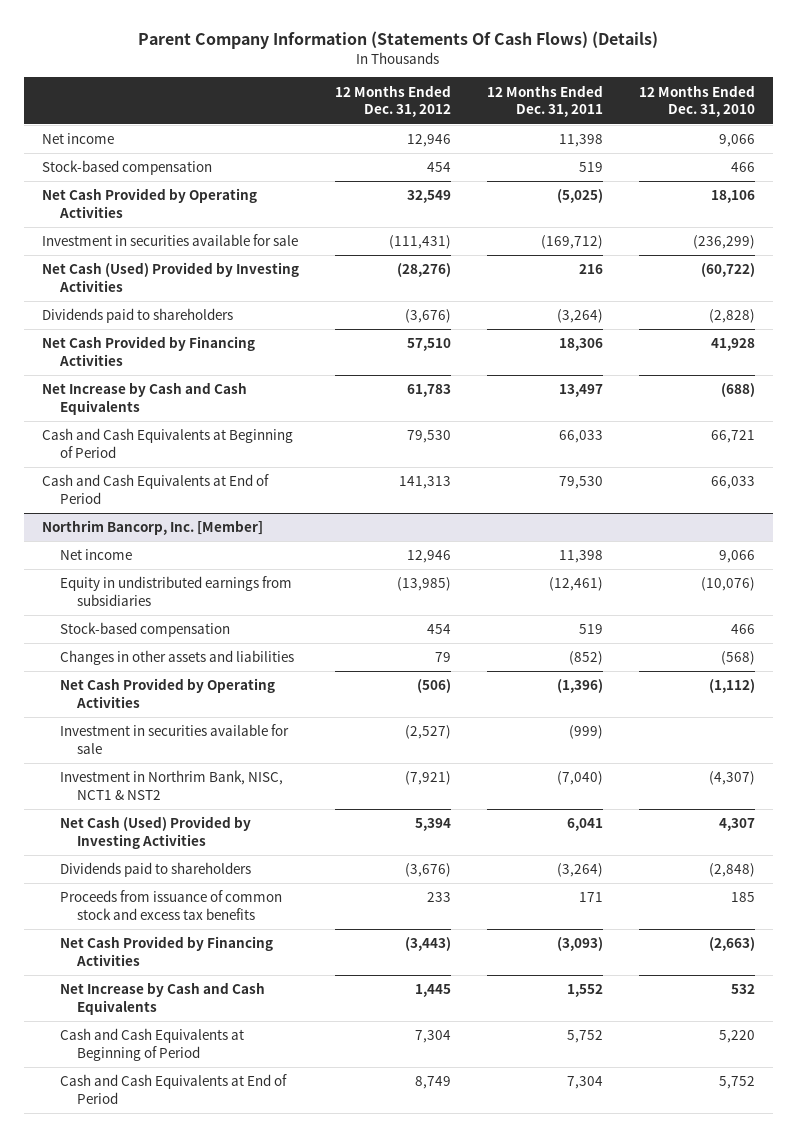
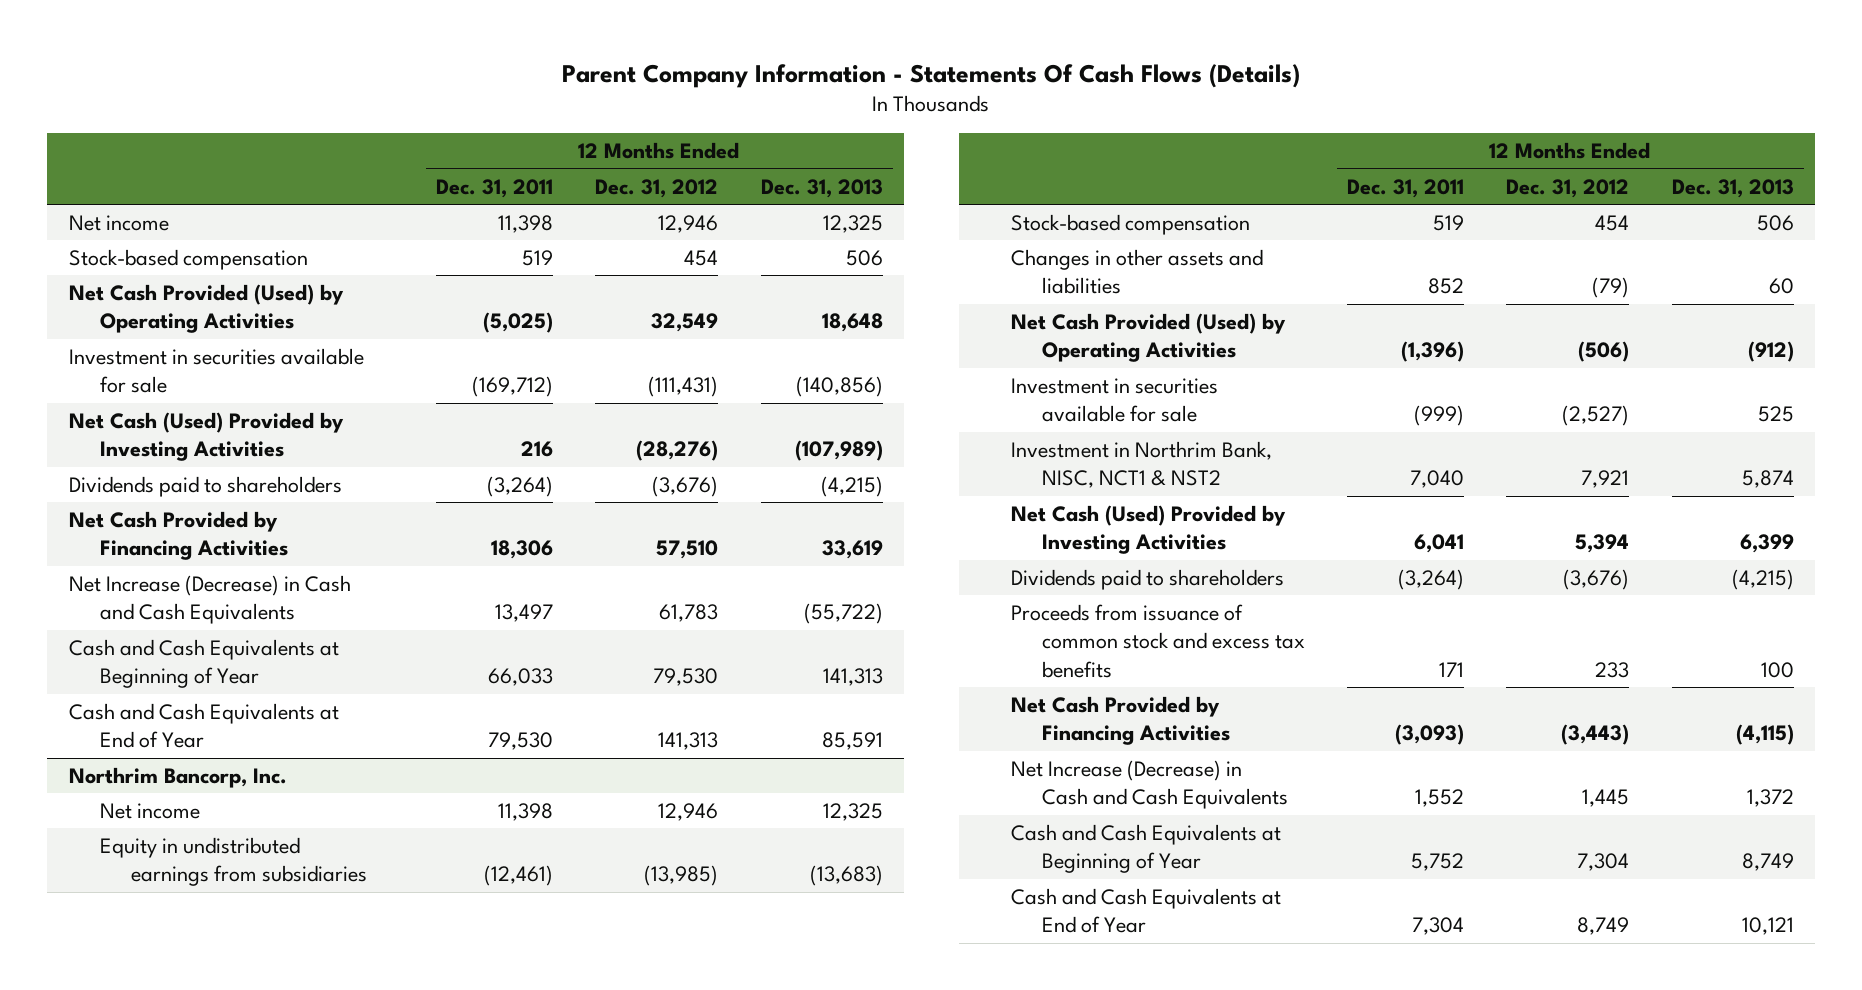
[138,31,659,50] Parent Company Information (Statements Of Cash Flows) (Details) -> [562,63,1301,88] Parent Company Information - Statements Of Cash Flows (Details)
[638,84,755,118] 12 Months Ended Dec. 31, 2010 -> none
none -> [760,178,883,198] Dec. 31, 2013
[41,188,257,219] Net Cash Provided by Operating Activities -> [68,283,344,334] Net Cash Provided (Used) by Operating Activities
[41,382,247,416] Net Increase by Cash and Cash Equivalents -> [68,574,351,625] Net Increase (Decrease) in Cash and Cash Equivalents
[41,428,293,459] Cash and Cash Equivalents at Beginning of Period -> [68,638,339,689] Cash and Cash Equivalents at Beginning of Year
[41,474,269,505] Cash and Cash Equivalents at End of Period -> [68,702,339,749] Cash and Cash Equivalents at End of Year
[41,520,263,536] Northrim Bancorp, Inc. [Member] -> [68,766,287,788] Northrim Bancorp, Inc.
[434,652,451,663] 79 -> [1592,277,1630,299] (79)
[568,651,603,666] (852) -> [1428,278,1465,295] 852
[59,678,275,709] Net Cash Provided by Operating Activities -> [1010,312,1286,363] Net Cash Provided (Used) by Operating Activities
[404,771,451,786] (7,921) -> [1581,470,1630,489] 7,921
[556,771,603,786] (7,040) -> [1410,470,1465,489] 7,040
[59,982,265,1016] Net Increase by Cash and Cash Equivalents -> [1010,759,1288,810] Net Increase (Decrease) in Cash and Cash Equivalents
[59,1028,244,1062] Cash and Cash Equivalents at Beginning of Period -> [1010,823,1281,874] Cash and Cash Equivalents at Beginning of Year
[59,1074,287,1105] Cash and Cash Equivalents at End of Period -> [1010,887,1281,934] Cash and Cash Equivalents at End of Year

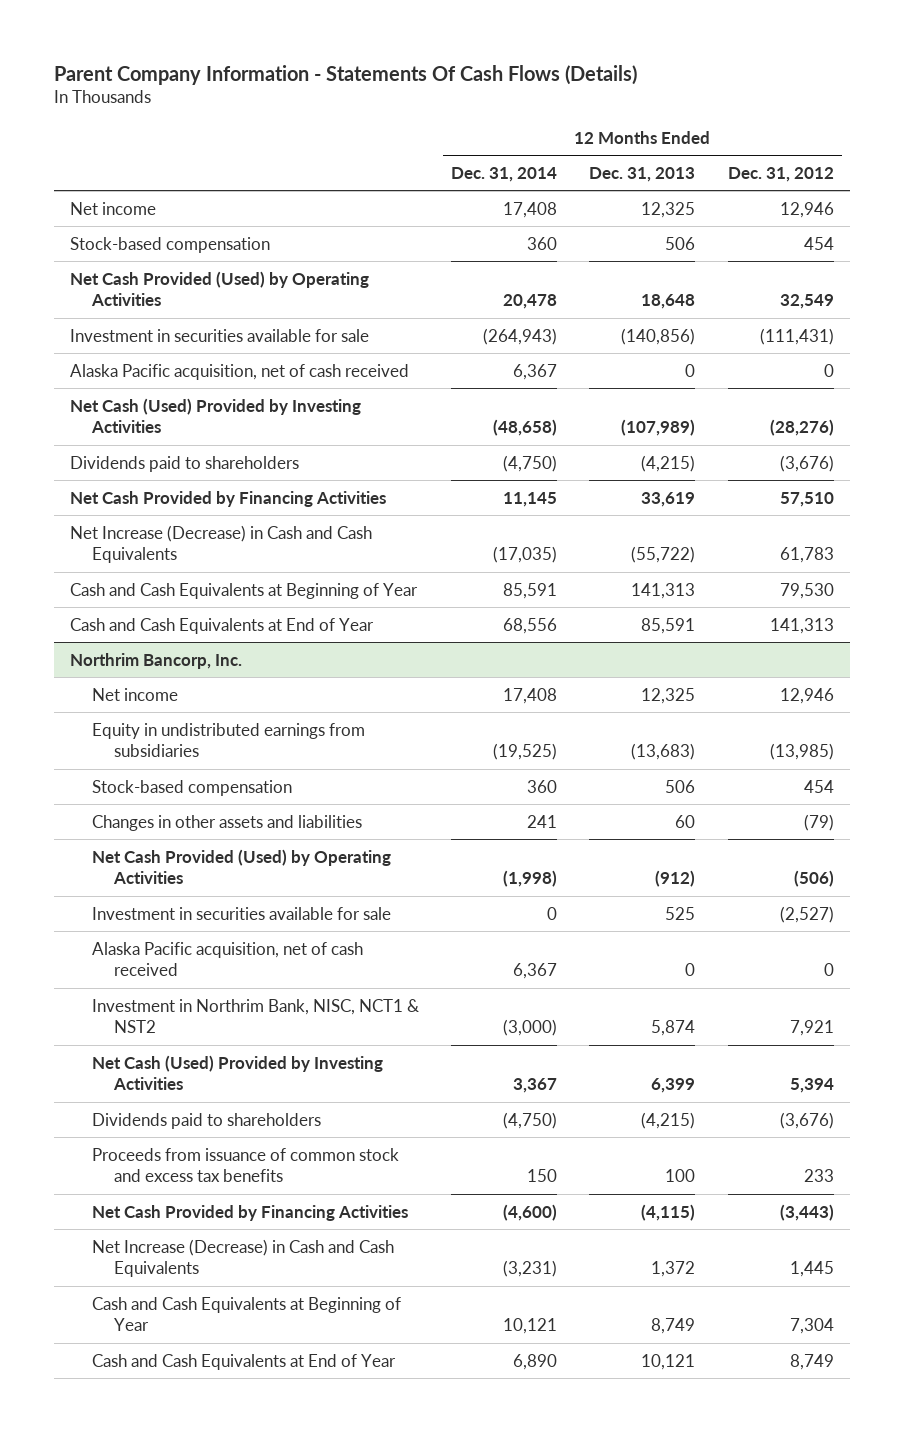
[436,178,554,198] Dec. 31, 2011 -> none
none -> [451,166,558,182] Dec. 31, 2014
none -> [70,363,410,380] Alaska Pacific acquisition, net of cash received
none -> [92,941,364,977] Alaska Pacific acquisition, net of cash received

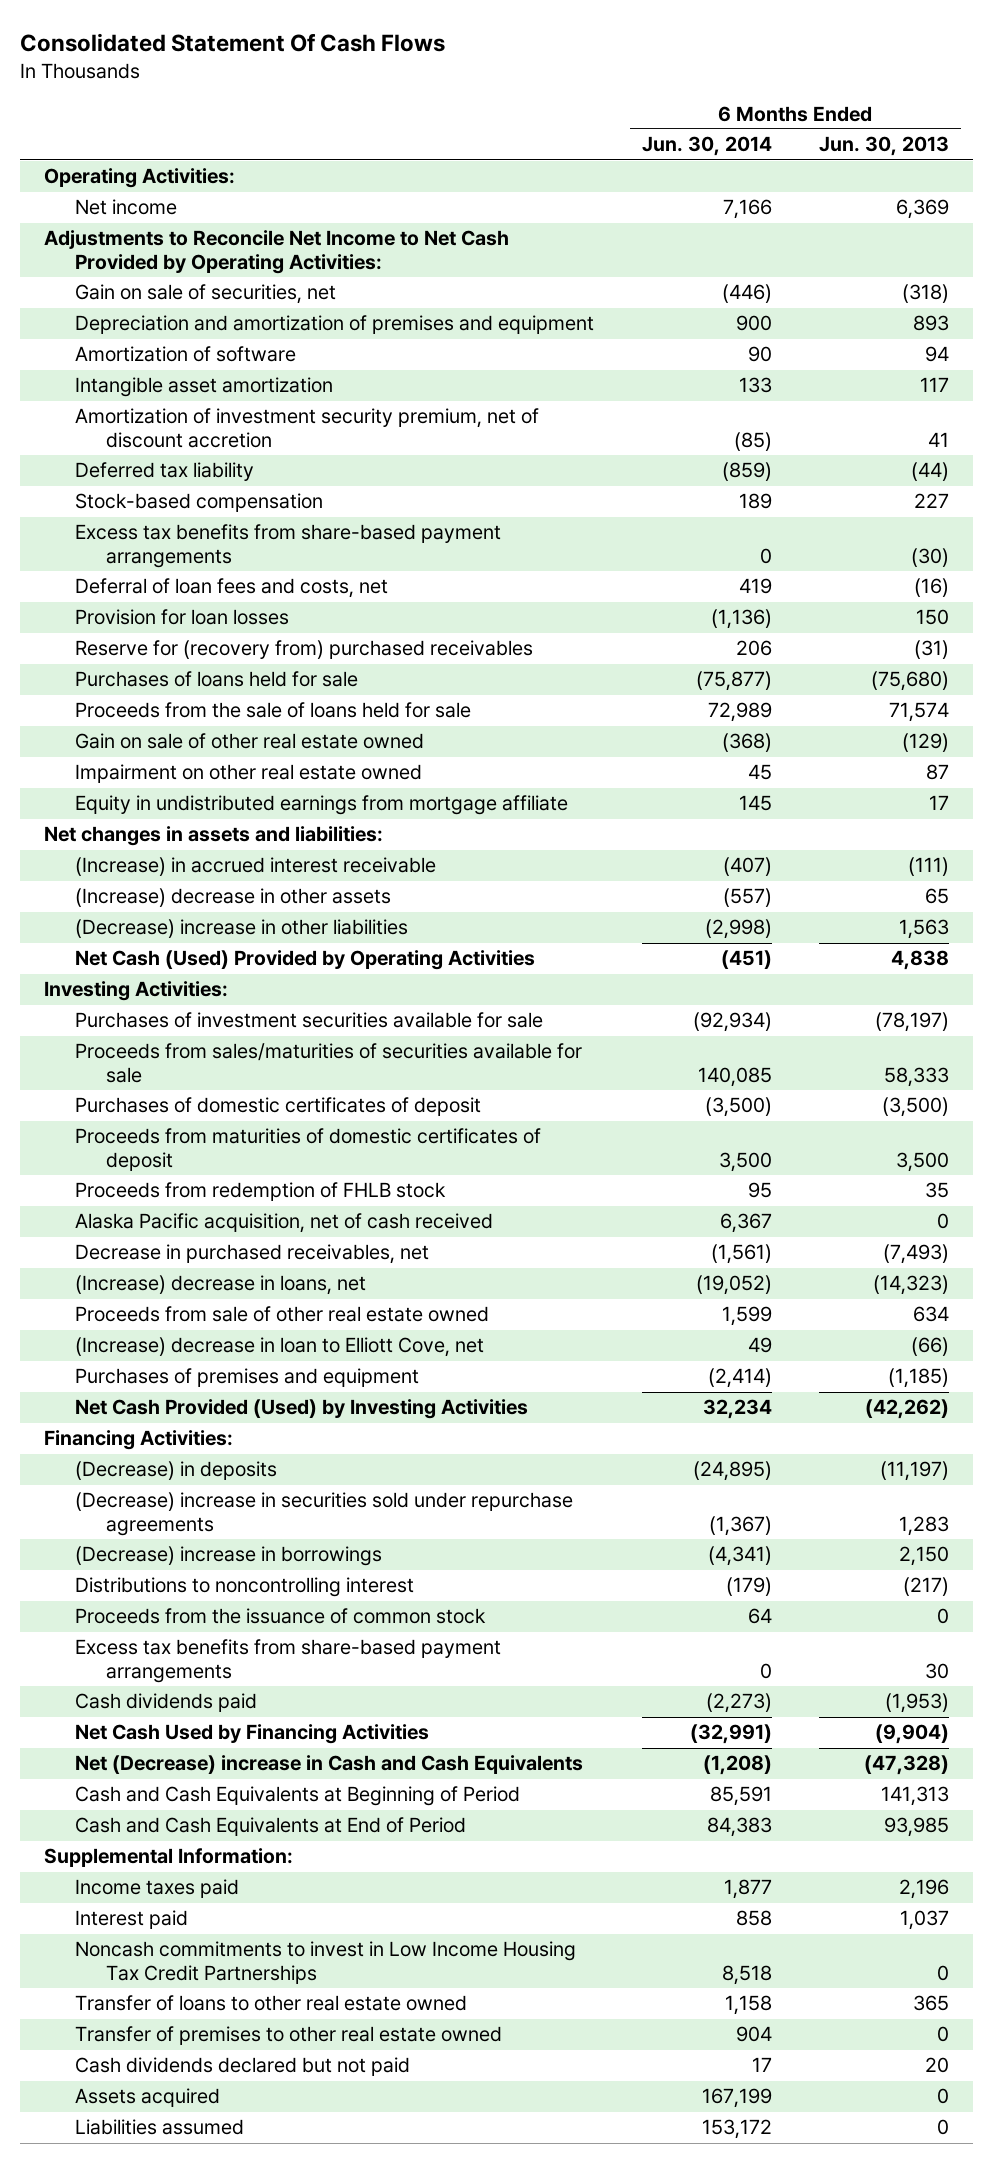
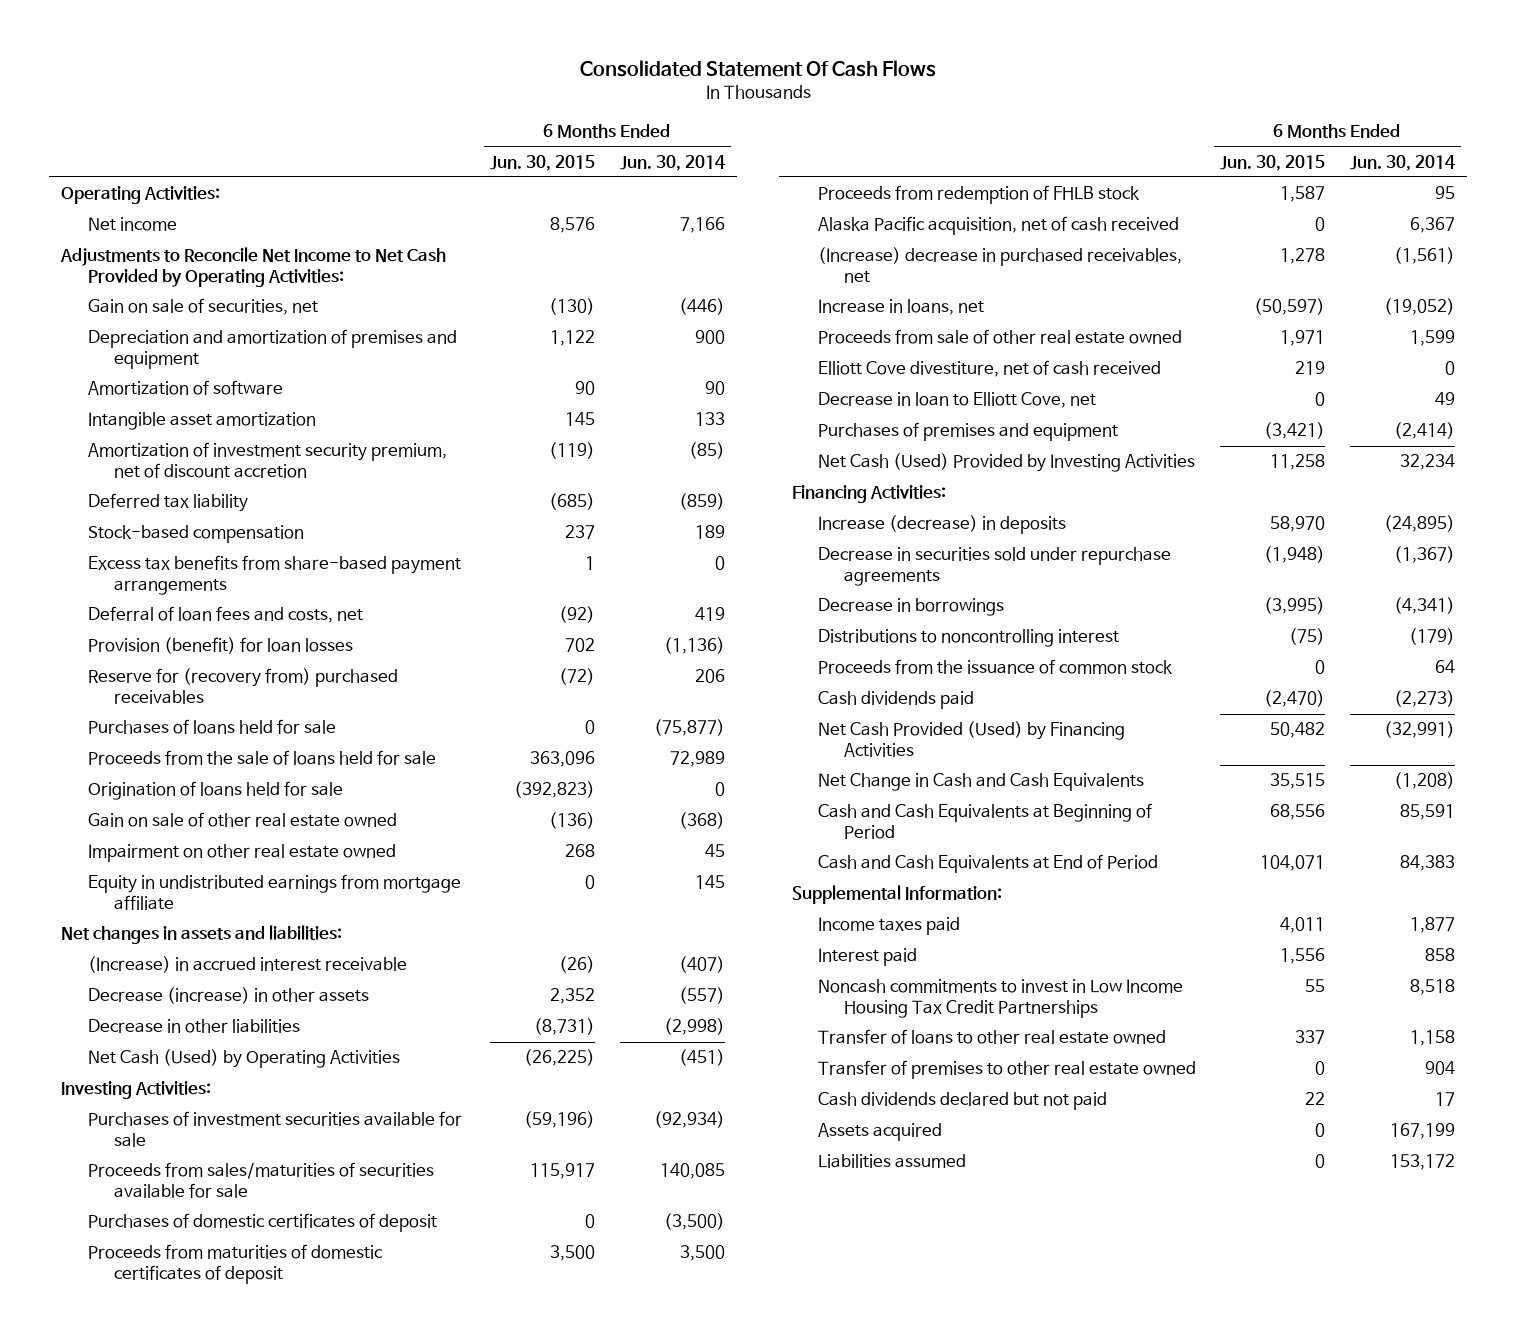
[819,136,950,157] Jun. 30, 2013 -> none
none -> [490,154,596,171] Jun. 30, 2015
[75,609,290,626] Provision for loan losses -> [87,637,353,655] Provision (benefit) for loan losses
none -> [87,781,343,801] Origination of loans held for sale
[75,888,392,908] (Increase) decrease in other assets -> [87,987,369,1005] Decrease (increase) in other assets
[75,919,409,939] (Decrease) increase in other liabilities -> [87,1019,300,1034] Decrease in other liabilities
[75,950,536,971] Net Cash (Used) Provided by Operating Activities -> [87,1049,400,1069] Net Cash (Used) by Operating Activities
[75,1244,430,1265] Decrease in purchased receivables, net -> [817,247,1182,284] (Increase) decrease in purchased receivables, net
[75,1275,367,1296] (Increase) decrease in loans, net -> [817,299,984,316] Increase in loans, net
none -> [817,360,1161,378] Elliott Cove divestiture, net of cash received
[75,1337,485,1358] (Increase) decrease in loan to Elliott Cove, net -> [817,392,1096,409] Decrease in loan to Elliott Cove, net
[75,1399,529,1420] Net Cash Provided (Used) by Investing Activities -> [817,453,1195,473] Net Cash (Used) Provided by Investing Activities
[75,1461,278,1481] (Decrease) in deposits -> [817,515,1066,535] Increase (decrease) in deposits
[75,1492,574,1536] (Decrease) increase in securities sold under repurchase agreements -> [817,547,1171,587] Decrease in securities sold under repurchase agreements
[75,1546,383,1567] (Decrease) increase in borrowings -> [817,598,1004,617] Decrease in borrowings
[75,1639,502,1683] Excess tax benefits from share-based payment arrangements -> none
[75,1724,430,1745] Net Cash Used by Financing Activities -> [817,721,1125,758] Net Cash Provided (Used) by Financing Activities
[75,1755,584,1775] Net (Decrease) increase in Cash and Cash Equivalents -> [817,773,1144,792] Net Change in Cash and Cash Equivalents

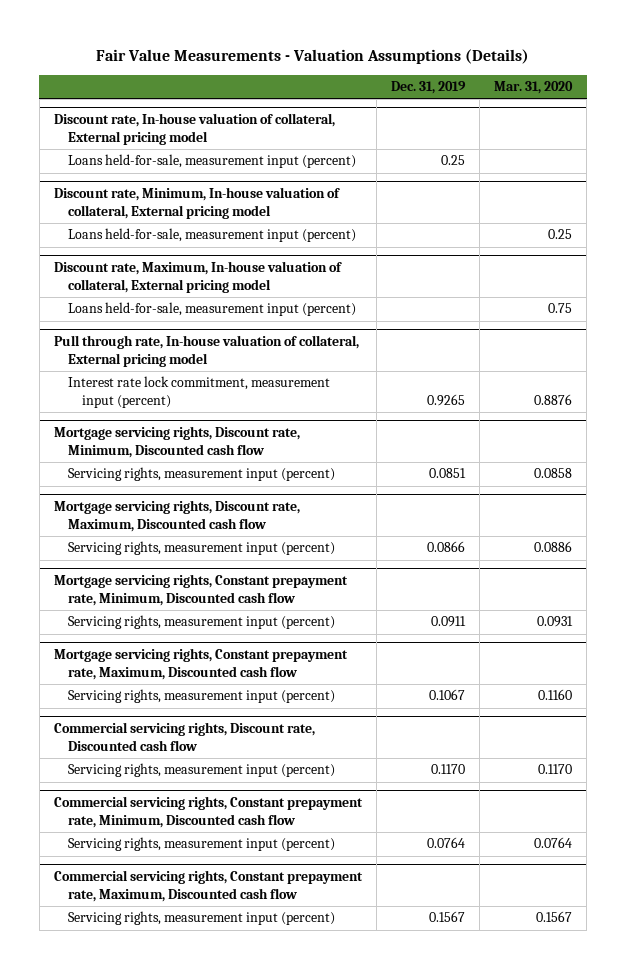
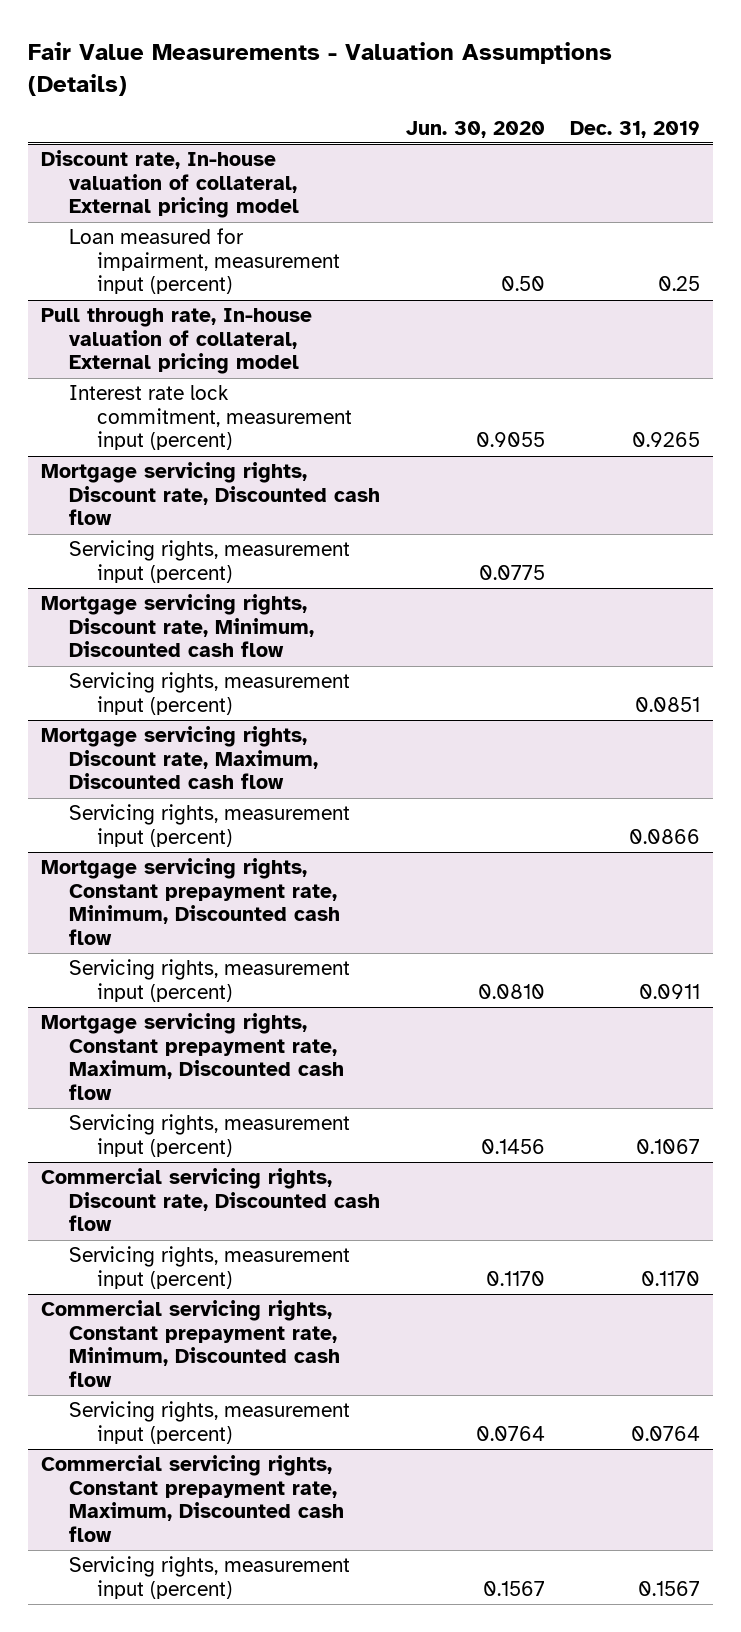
[494,80,574,94] Mar. 31, 2020 -> none
none -> [405,120,545,138] Jun. 30, 2020
[53,187,340,219] Discount rate, Minimum, In-house valuation of collateral, External pricing model -> none
[67,228,356,243] Loans held-for-sale, measurement input (percent) -> none
[53,261,342,293] Discount rate, Maximum, In-house valuation of collateral, External pricing model -> none
[67,302,356,317] Loans held-for-sale, measurement input (percent) -> none
[67,154,356,169] Loans held-for-sale, measurement input (percent) -> [69,228,340,295] Loan measured for impairment, measurement input (percent)
none -> [41,462,381,526] Mortgage servicing rights, Discount rate, Discounted cash flow
none -> [69,540,351,583] Servicing rights, measurement input (percent)

